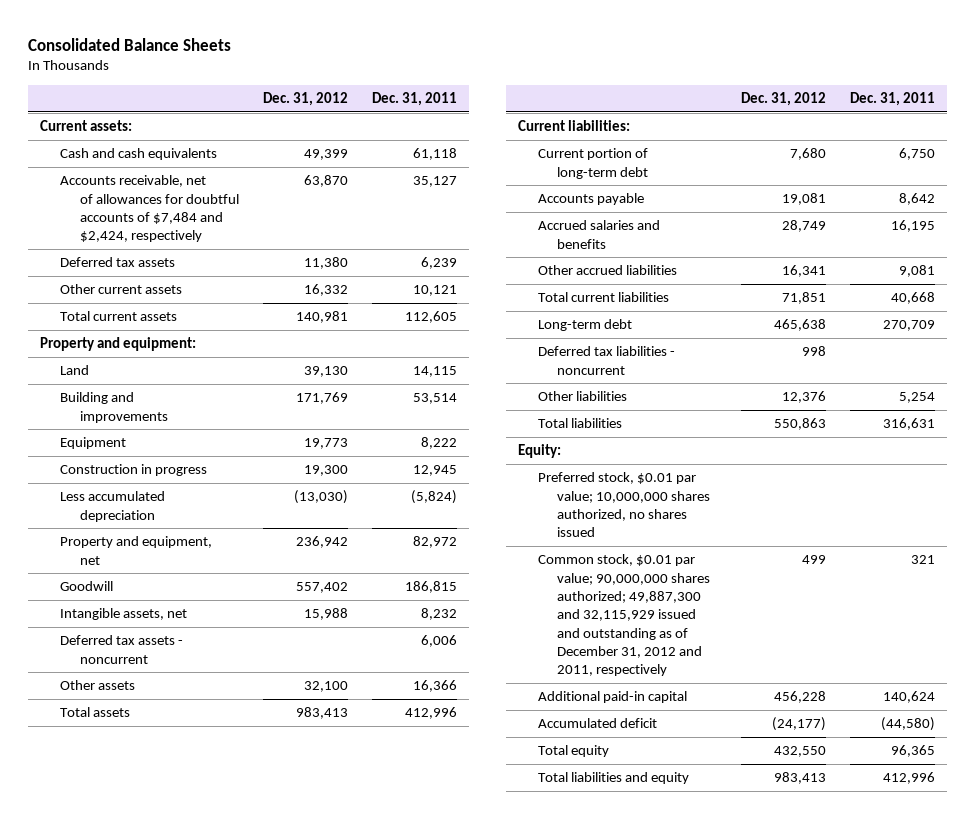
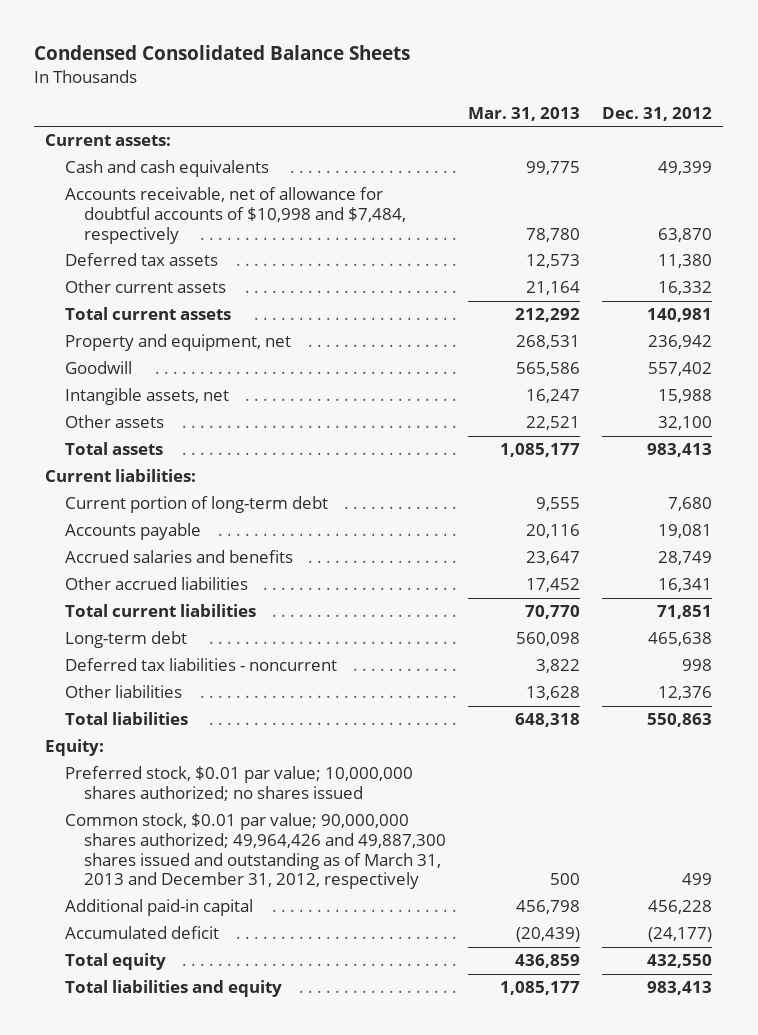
[28,37,232,51] Consolidated Balance Sheets -> [34,45,411,61] Condensed Consolidated Balance Sheets
[372,91,458,106] Dec. 31, 2011 -> none
none -> [468,106,581,121] Mar. 31, 2013
[60,175,239,243] Accounts receivable, net of allowances for doubtful accounts of $7,484 and $2,424, respectively -> [64,187,406,244] Accounts receivable, net of allowance for doubtful accounts of $10,998 and $7,484, respectively
[40,337,197,352] Property and equipment: -> none
[60,365,90,376] Land -> none
[60,392,168,423] Building and improvements -> none
[60,437,127,450] Equipment -> none
[60,464,208,477] Construction in progress -> none
[60,491,166,522] Less accumulated depreciation -> none
[60,635,184,664] Deferred tax assets - noncurrent -> none
[537,472,711,538] Preferred stock, $0.01 par value; 10,000,000 shares authorized, no shares issued -> [64,766,413,801] Preferred stock, $0.01 par value; 10,000,000 shares authorized; no shares issued
[537,554,711,677] Common stock, $0.01 par value; 90,000,000 shares authorized; 49,887,300 and 32,115,929 issued and outstanding as of December 31, 2012 and 2011, respectively -> [64,813,446,890] Common stock, $0.01 par value; 90,000,000 shares authorized; 49,964,426 and 49,887,300 shares issued and outstanding as of March 31, 2013 and December 31, 2012, respectively

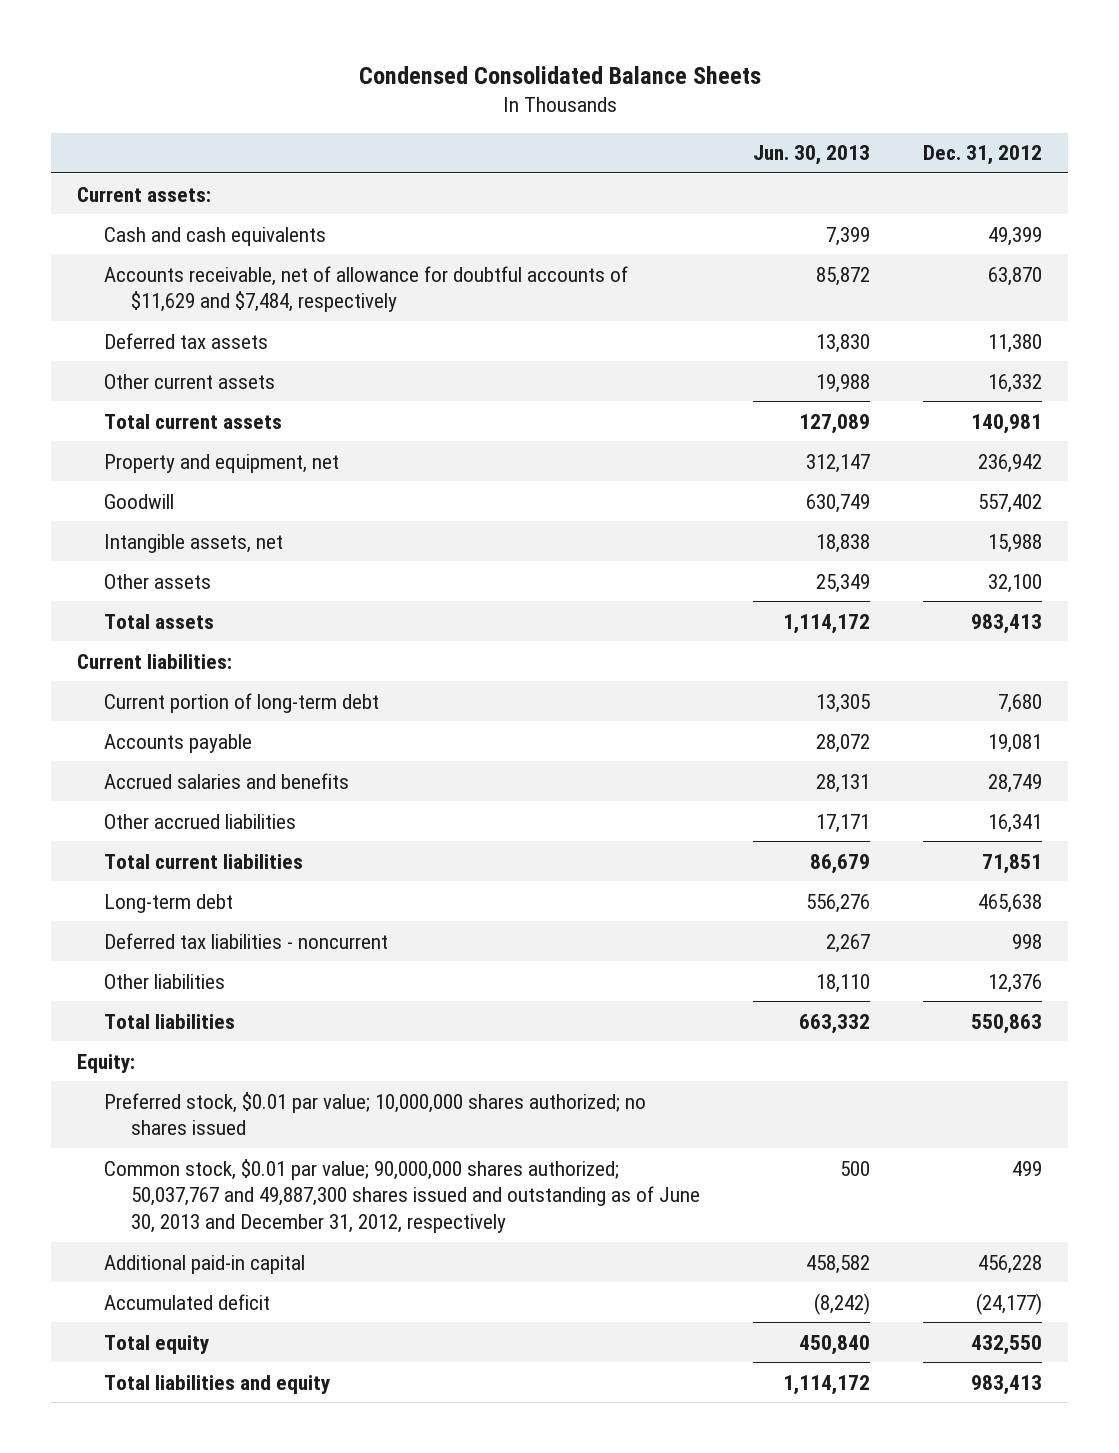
[468,106,581,121] Mar. 31, 2013 -> none
none -> [752,145,870,166] Jun. 30, 2013
[64,187,406,244] Accounts receivable, net of allowance for doubtful accounts of $10,998 and $7,484, respectively -> [104,265,629,313] Accounts receivable, net of allowance for doubtful accounts of $11,629 and $7,484, respectively
[64,813,446,890] Common stock, $0.01 par value; 90,000,000 shares authorized; 49,964,426 and 49,887,300 shares issued and outstanding as of March 31, 2013 and December 31, 2012, respectively -> [104,1158,701,1233] Common stock, $0.01 par value; 90,000,000 shares authorized; 50,037,767 and 49,887,300 shares issued and outstanding as of June 30, 2013 and December 31, 2012, respectively

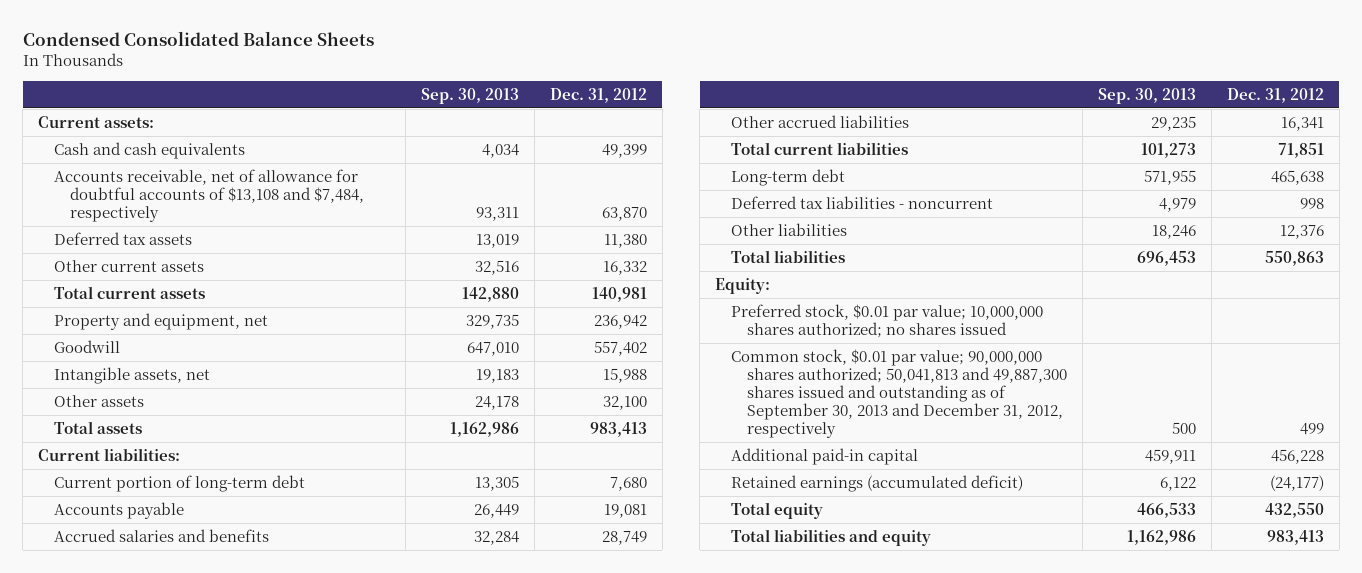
[752,145,870,166] Jun. 30, 2013 -> none
none -> [421,88,520,105] Sep. 30, 2013
[104,265,629,313] Accounts receivable, net of allowance for doubtful accounts of $11,629 and $7,484, respectively -> [54,168,365,223] Accounts receivable, net of allowance for doubtful accounts of $13,108 and $7,484, respectively
[104,1158,701,1233] Common stock, $0.01 par value; 90,000,000 shares authorized; 50,037,767 and 49,887,300 shares issued and outstanding as of June 30, 2013 and December 31, 2012, respectively -> [731,348,1068,439] Common stock, $0.01 par value; 90,000,000 shares authorized; 50,041,813 and 49,887,300 shares issued and outstanding as of September 30, 2013 and December 31, 2012, respectively
[104,1293,271,1310] Accumulated deficit -> [731,474,1024,492] Retained earnings (accumulated deficit)

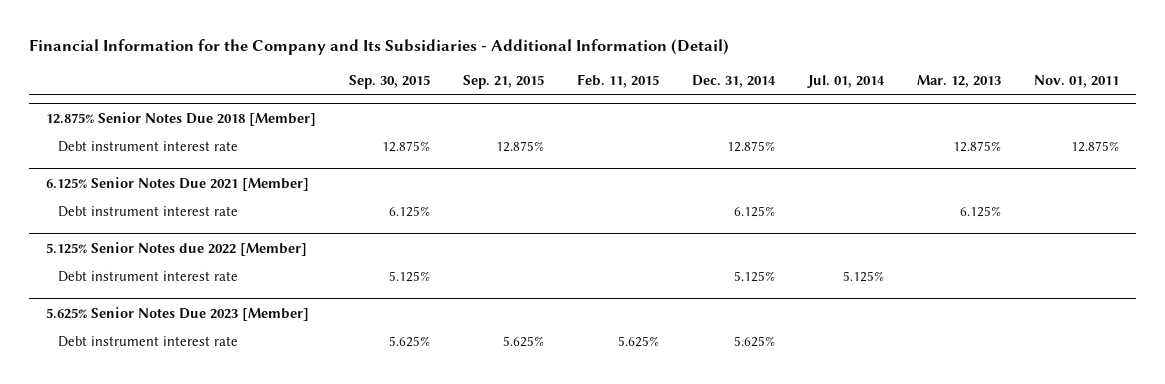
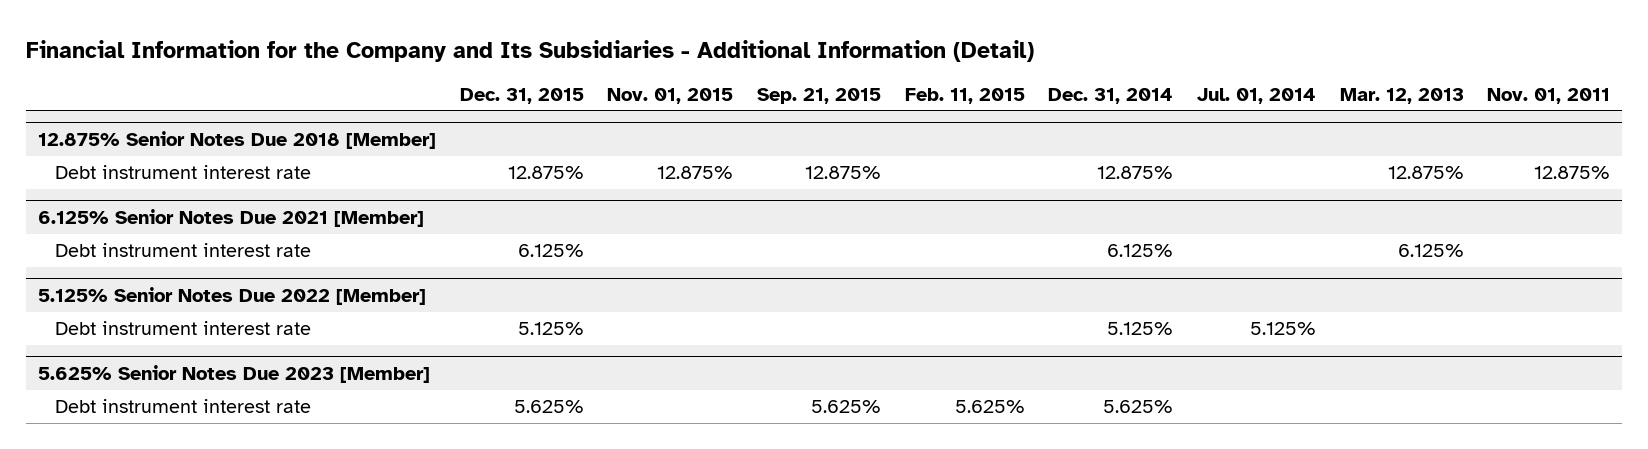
[348,74,430,89] Sep. 30, 2015 -> none
none -> [459,87,584,104] Dec. 31, 2015
none -> [607,87,734,104] Nov. 01, 2015
[45,241,307,256] 5.125% Senior Notes due 2022 [Member] -> [38,287,427,306] 5.125% Senior Notes Due 2022 [Member]

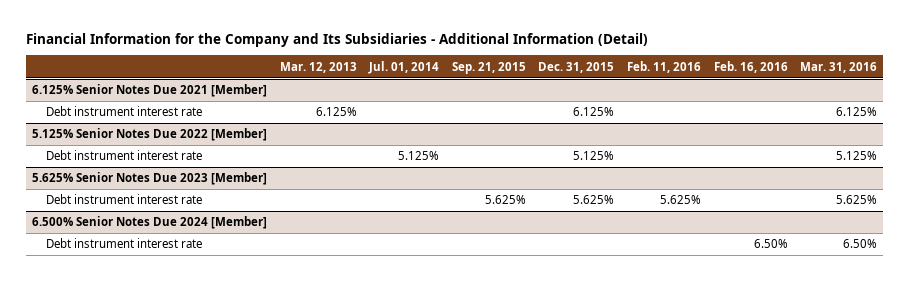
[607,87,734,104] Nov. 01, 2015 -> none
[904,87,1025,104] Feb. 11, 2015 -> none
[1048,87,1174,104] Dec. 31, 2014 -> none
[1487,87,1611,104] Nov. 01, 2011 -> none
none -> [626,60,701,73] Feb. 11, 2016
none -> [713,60,788,73] Feb. 16, 2016
none -> [800,61,878,73] Mar. 31, 2016
[38,131,437,150] 12.875% Senior Notes Due 2018 [Member] -> none
[54,165,311,180] Debt instrument interest rate -> none
none -> [32,216,268,230] 6.500% Senior Notes Due 2024 [Member]
none -> [45,238,202,249] Debt instrument interest rate

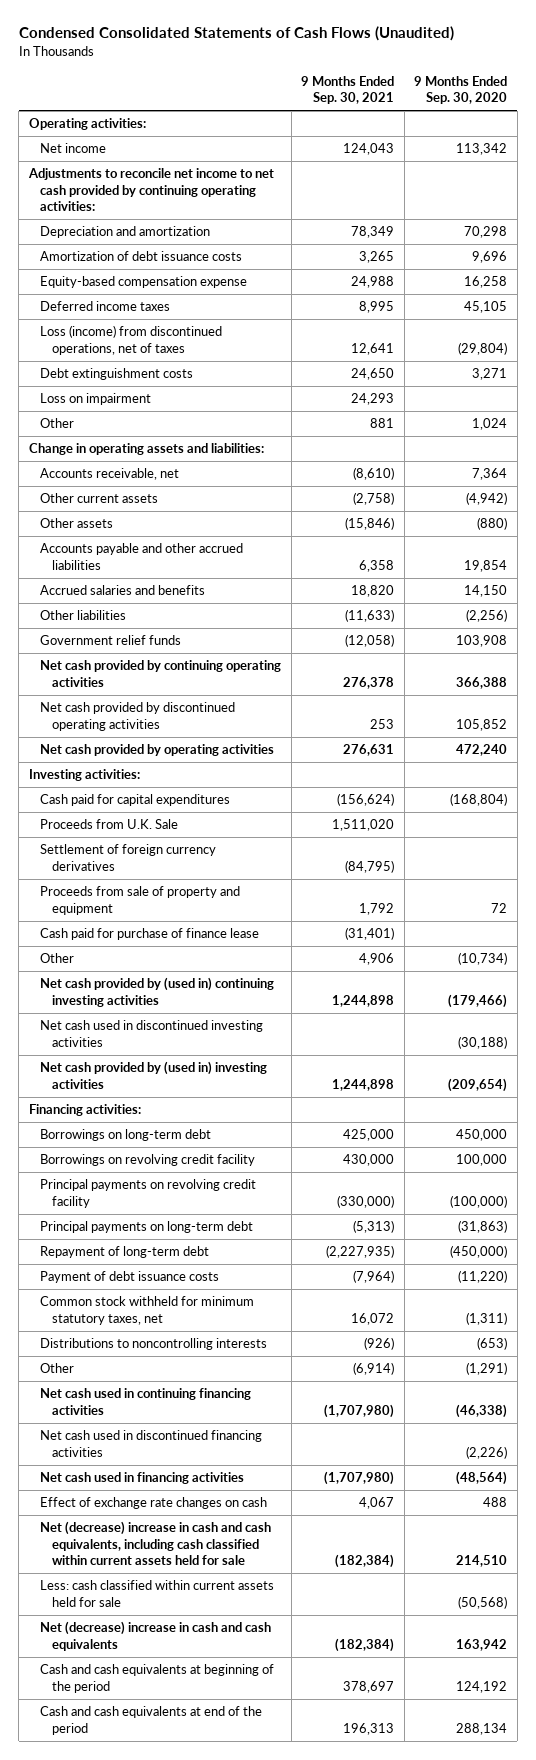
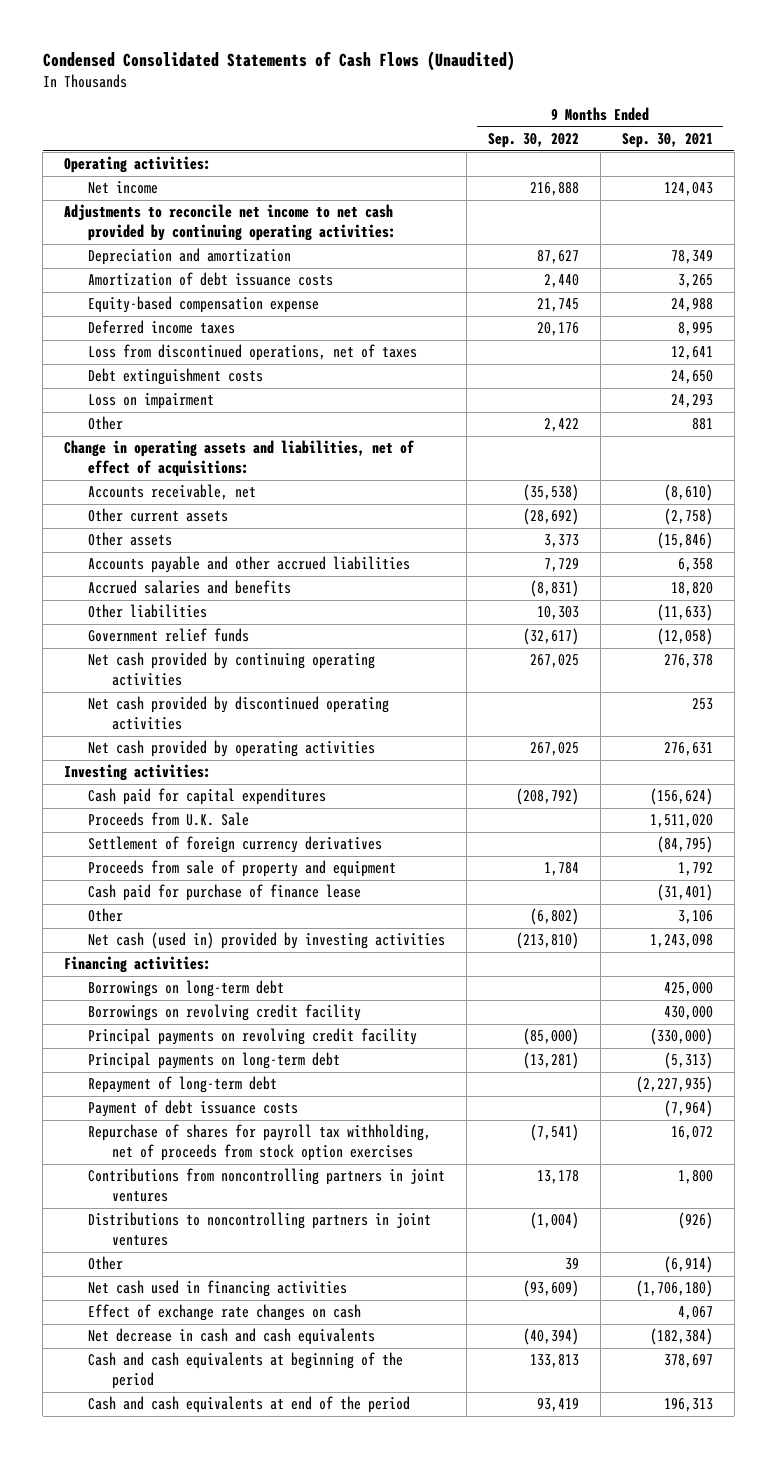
[414,75,508,105] 9 Months Ended Sep. 30, 2020 -> none
none -> [487,132,579,148] Sep. 30, 2022
[40,325,223,355] Loss (income) from discontinued operations, net of taxes -> [87,344,417,362] Loss from discontinued operations, net of taxes
[28,443,264,456] Change in operating assets and liabilities: -> [64,440,416,477] Change in operating assets and liabilities, net of effect of acquisitions:
[40,977,275,1007] Net cash provided by (used in) continuing investing activities -> none
[40,1020,264,1047] Net cash used in discontinued investing activities -> none
[359,953,395,966] 4,906 -> [677,910,713,925] 3,106
[40,1061,268,1089] Net cash provided by (used in) investing activities -> [87,932,445,950] Net cash (used in) provided by investing activities
[332,1078,395,1091] 1,244,898 -> [649,934,713,949] 1,243,098
[40,1296,255,1325] Common stock withheld for minimum statutory taxes, net -> [87,1124,431,1161] Repurchase of shares for payroll tax withholding, net of proceeds from stock option exercises
none -> [87,1168,445,1202] Contributions from noncontrolling partners in joint ventures
[40,1338,268,1351] Distributions to noncontrolling interests -> [87,1212,431,1246] Distributions to noncontrolling partners in joint ventures
[40,1388,252,1415] Net cash used in continuing financing activities -> none
[40,1430,263,1457] Net cash used in discontinued financing activities -> none
[324,1471,395,1486] (1,707,980) -> [635,1280,713,1298] (1,706,180)
[40,1521,272,1566] Net (decrease) increase in cash and cash equivalents, including cash classified within current assets held for sale -> none
[40,1580,275,1607] Less: cash classified within current assets held for sale -> none
[40,1621,272,1651] Net (decrease) increase in cash and cash equivalents -> [87,1328,375,1346] Net decrease in cash and cash equivalents

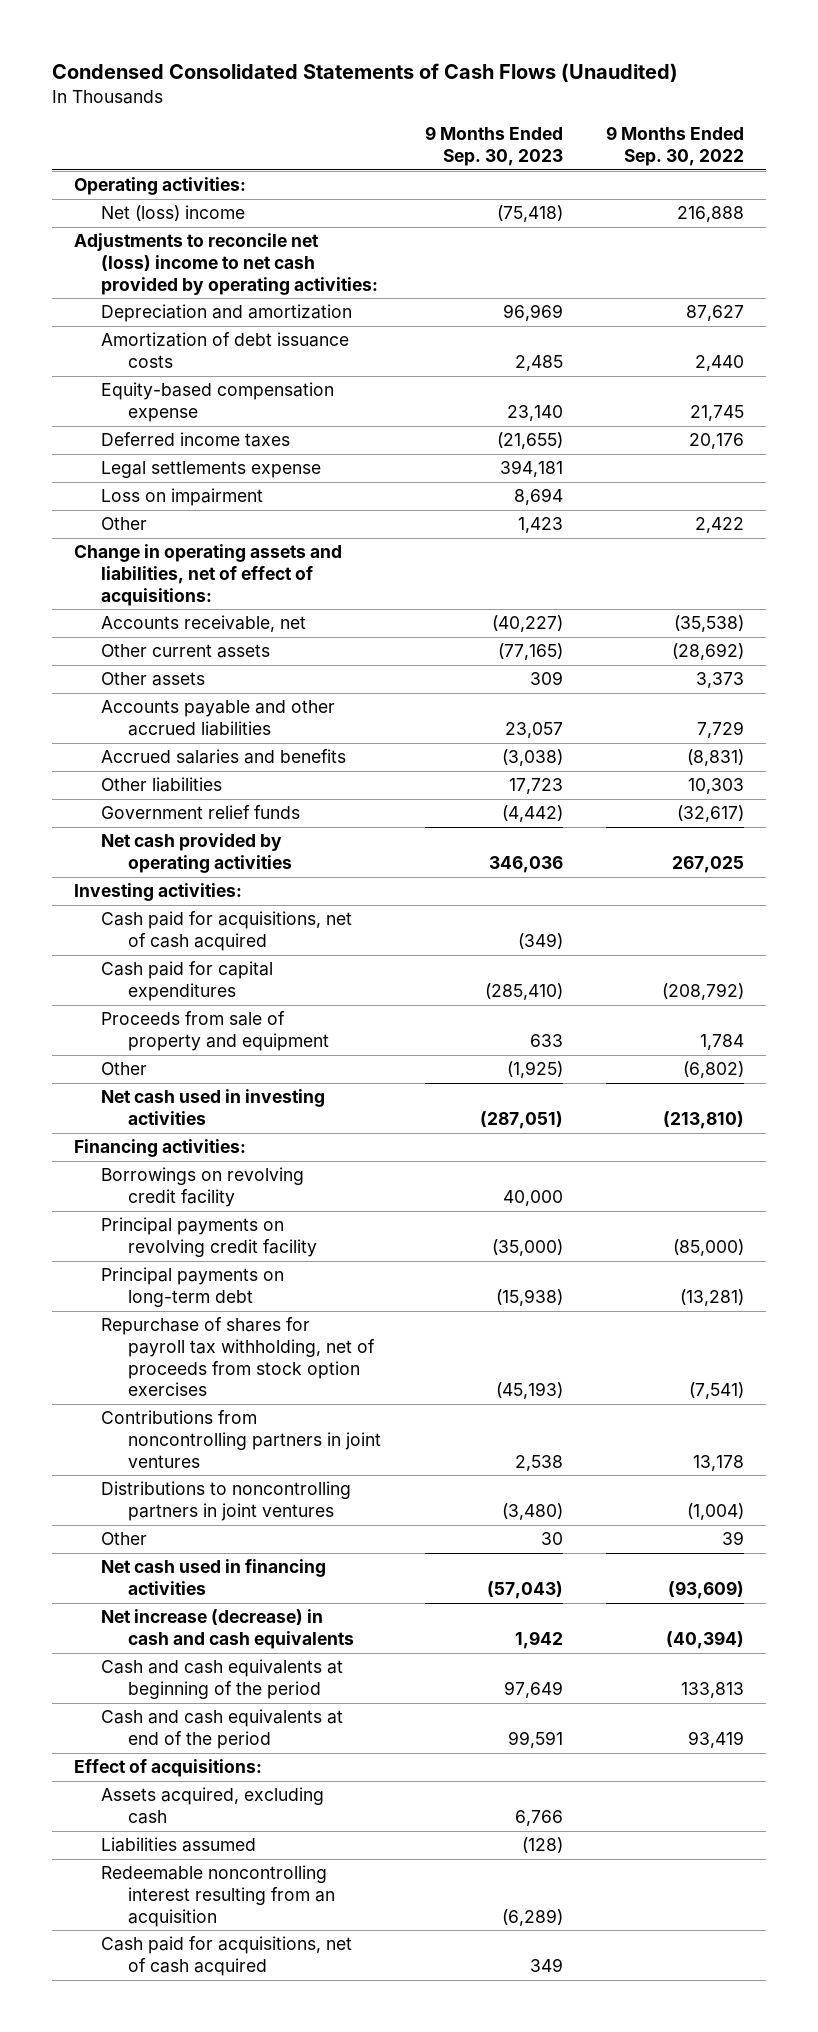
[621,132,713,148] Sep. 30, 2021 -> none
none -> [424,126,563,166] 9 Months Ended Sep. 30, 2023
[87,181,158,195] Net income -> [101,205,246,222] Net (loss) income
[64,204,396,241] Adjustments to reconcile net income to net cash provided by continuing operating activities: -> [74,233,379,295] Adjustments to reconcile net (loss) income to net cash provided by operating activities:
[87,344,417,362] Loss from discontinued operations, net of taxes -> none
[87,368,263,386] Debt extinguishment costs -> none
none -> [101,461,322,479] Legal settlements expense
[87,652,375,686] Net cash provided by continuing operating activities -> none
[87,696,389,730] Net cash provided by discontinued operating activities -> none
none -> [101,911,353,951] Cash paid for acquisitions, net of cash acquired
[87,812,249,827] Proceeds from U.K. Sale -> none
[87,836,382,854] Settlement of foreign currency derivatives -> none
[87,884,361,902] Cash paid for purchase of finance lease -> none
[87,932,445,950] Net cash (used in) provided by investing activities -> [101,1089,326,1125] Net cash used in investing activities
[87,980,284,998] Borrowings on long-term debt -> none
[87,1076,277,1094] Repayment of long-term debt -> none
[87,1100,298,1118] Payment of debt issuance costs -> none
[87,1304,361,1322] Effect of exchange rate changes on cash -> none
[87,1328,375,1346] Net decrease in cash and cash equivalents -> [101,1609,355,1649] Net increase (decrease) in cash and cash equivalents
none -> [74,1759,263,1778] Effect of acquisitions:
none -> [101,1787,325,1824] Assets acquired, excluding cash
none -> [101,1837,257,1853] Liabilities assumed
none -> [101,1865,336,1927] Redeemable noncontrolling interest resulting from an acquisition
none -> [101,1936,353,1976] Cash paid for acquisitions, net of cash acquired

